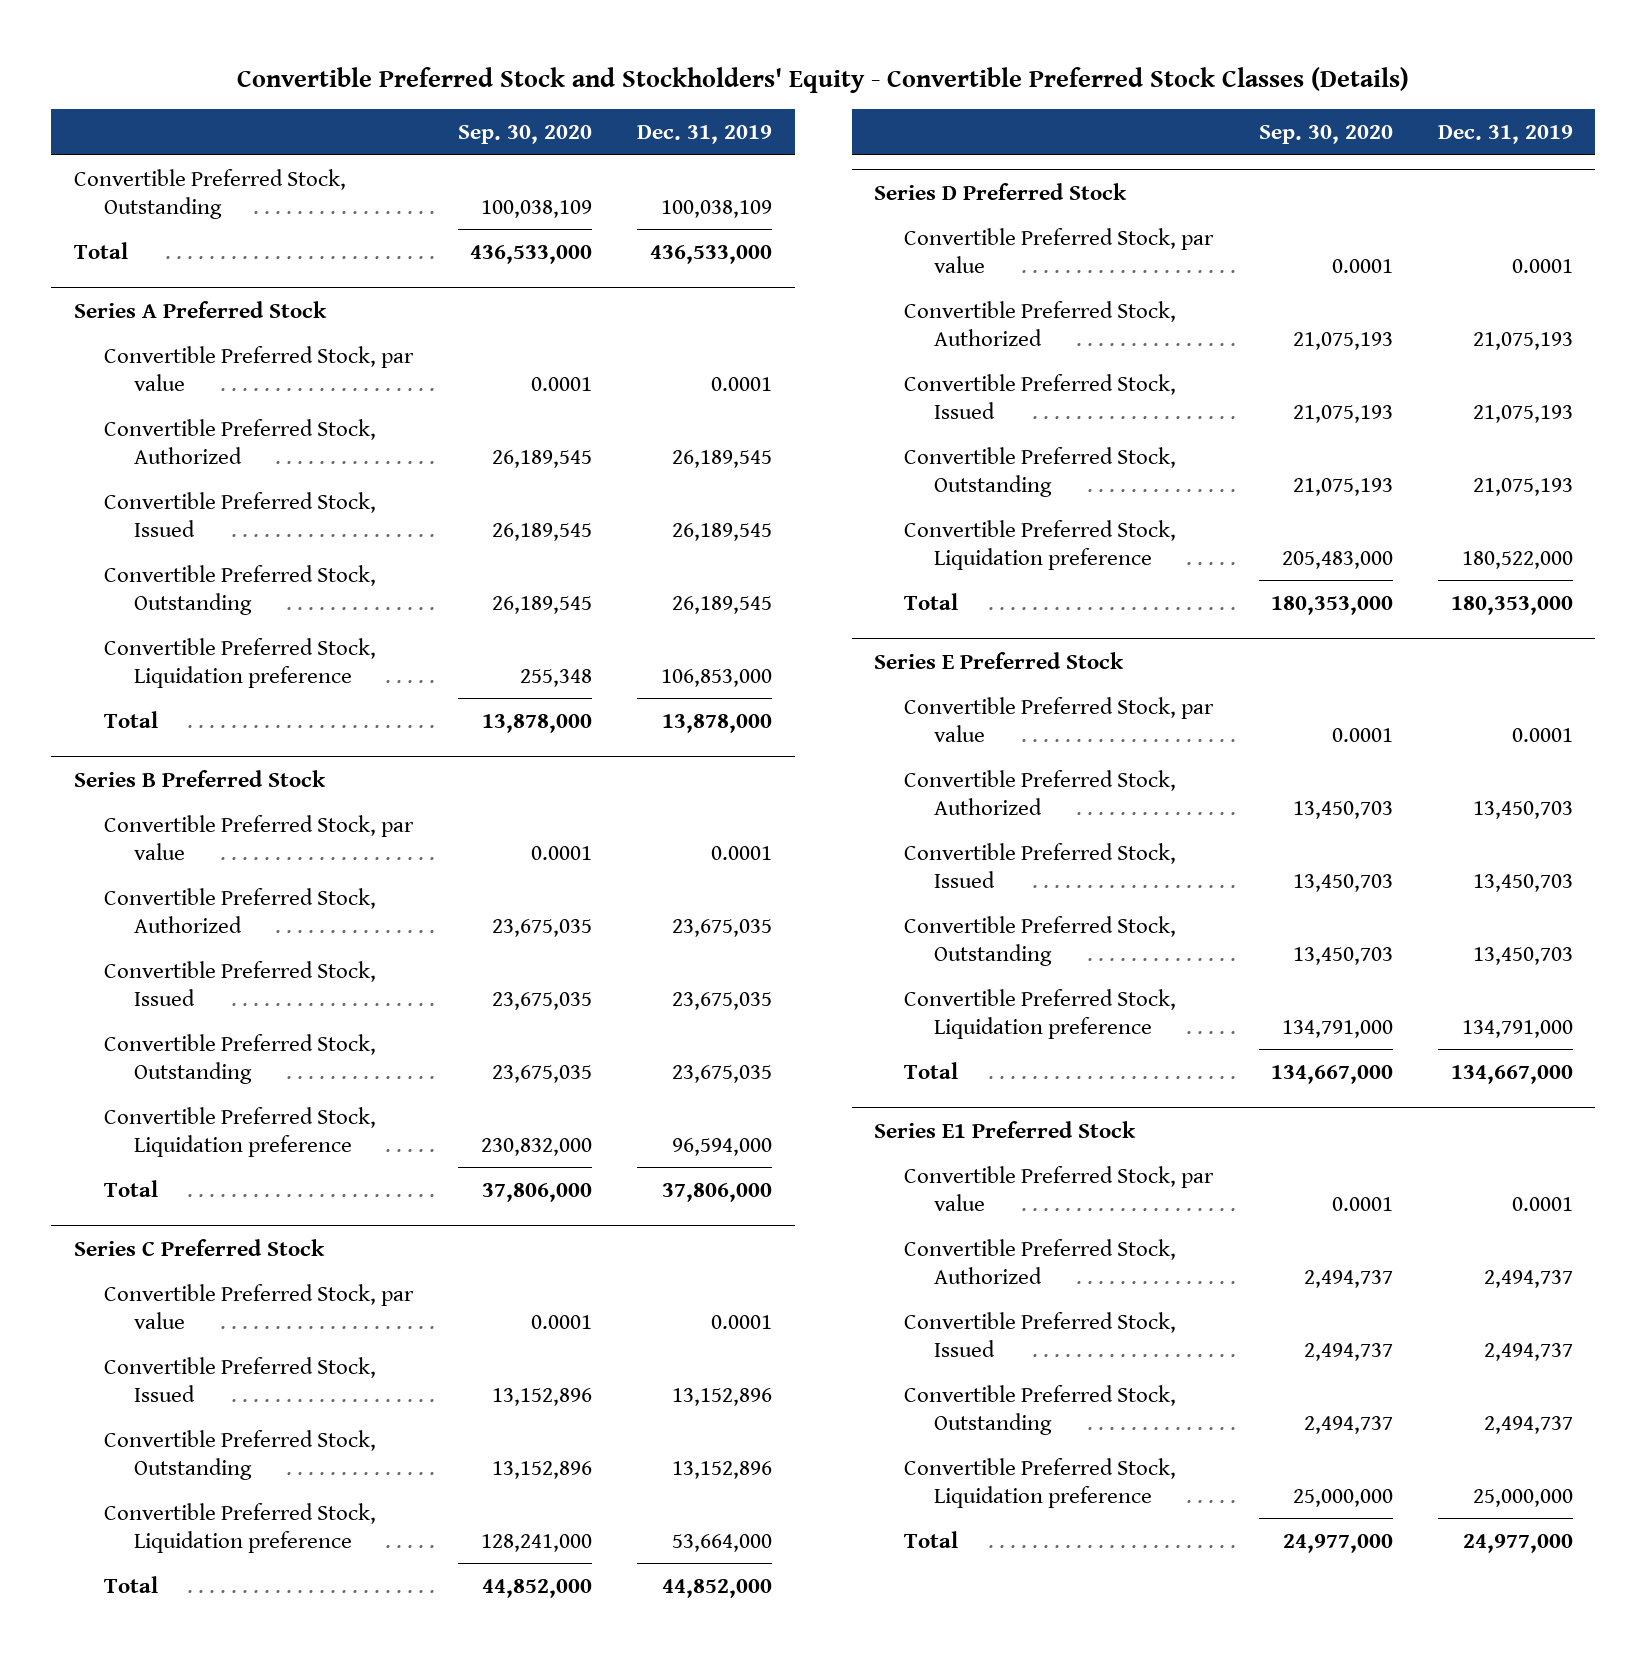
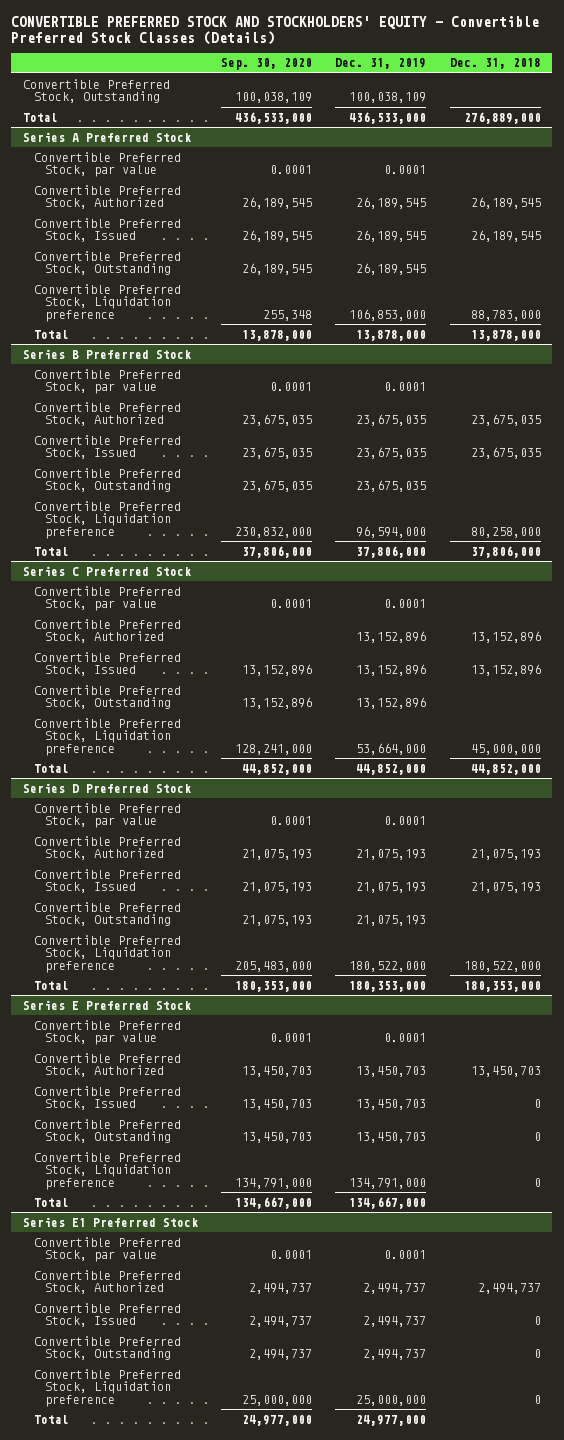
[237,66,1410,93] Convertible Preferred Stock and Stockholders' Equity - Convertible Preferred Stock Classes (Details) -> [11,16,540,45] CONVERTIBLE PREFERRED STOCK AND STOCKHOLDERS' EQUITY - Convertible Preferred Stock Classes (Details)
none -> [449,58,541,70] Dec. 31, 2018
none -> [34,618,182,644] Convertible Preferred Stock, Authorized

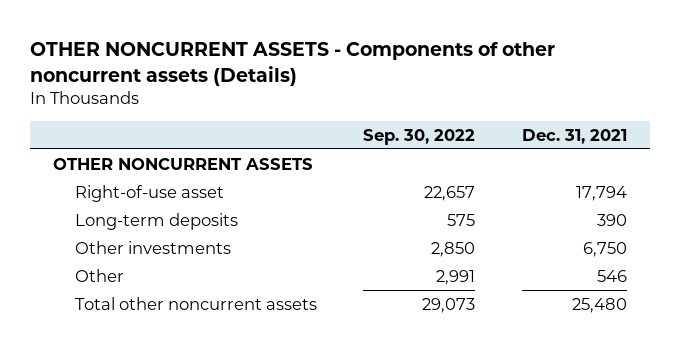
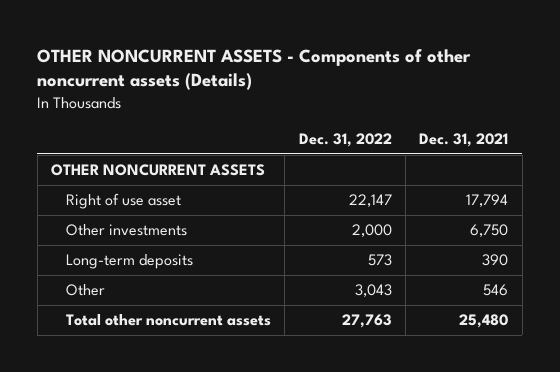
[363,128,476,145] Sep. 30, 2022 -> none
none -> [298,132,392,147] Dec. 31, 2022
[75,184,225,202] Right-of-use asset -> [65,193,181,210] Right of use asset
[75,212,239,230] Long-term deposits -> [65,254,193,270] Long-term deposits

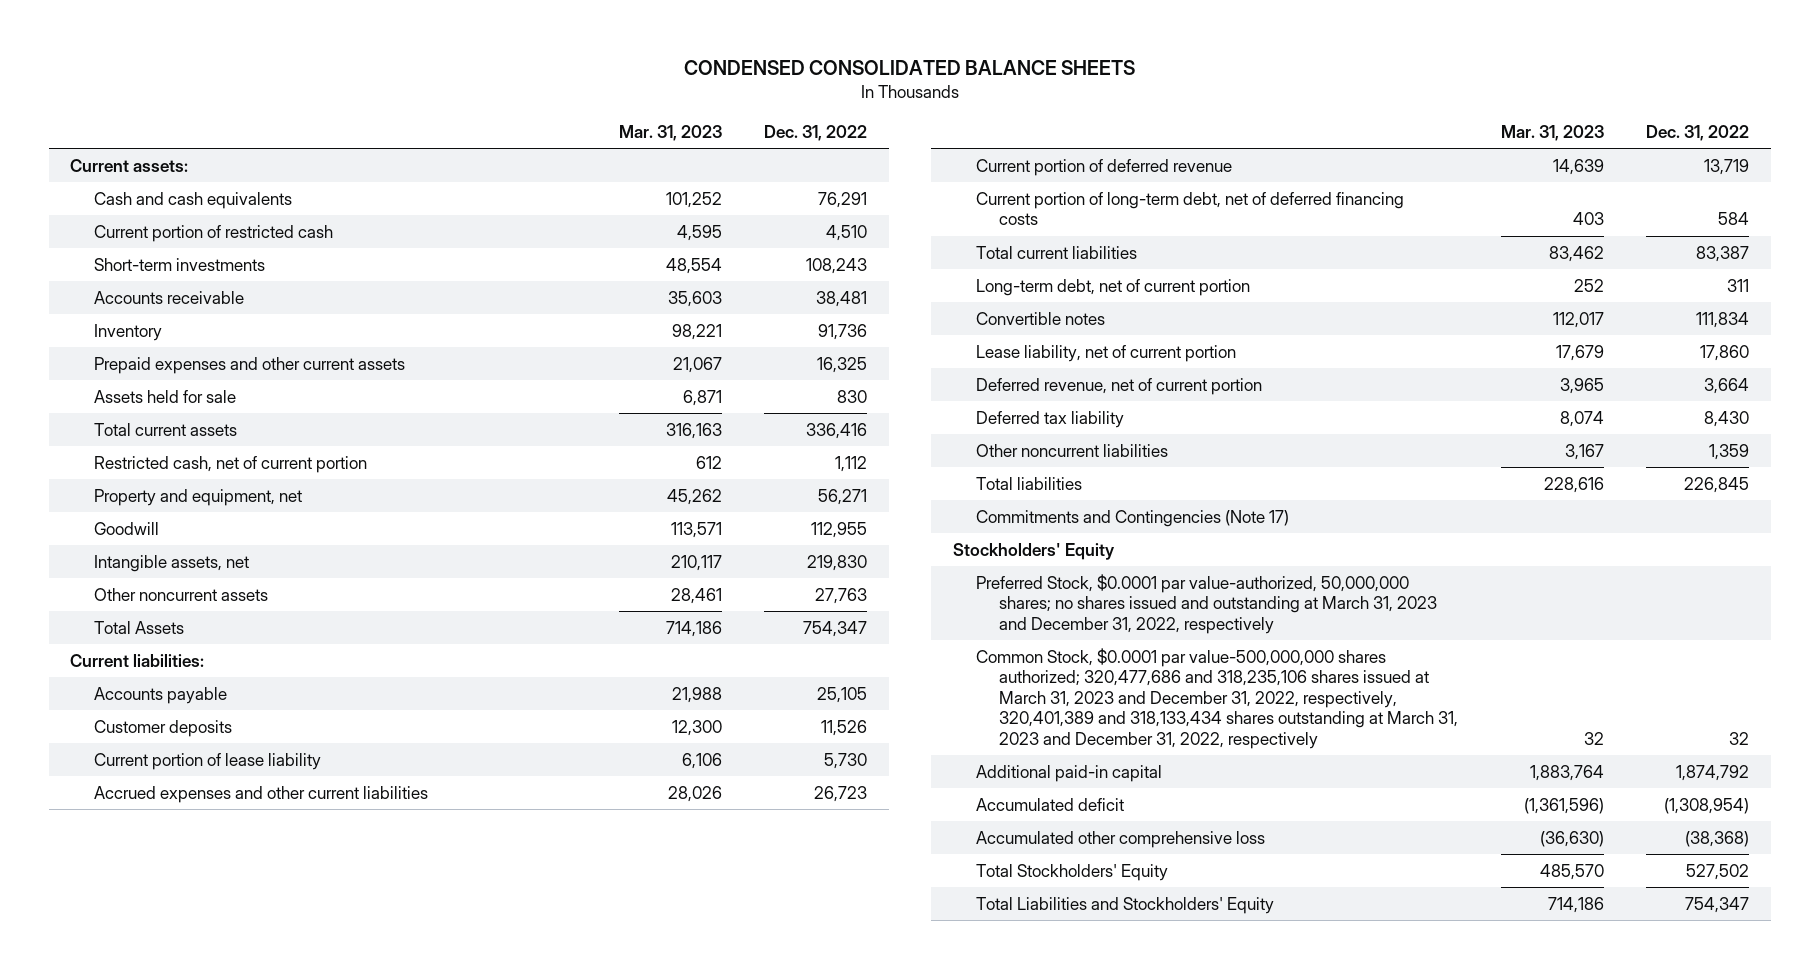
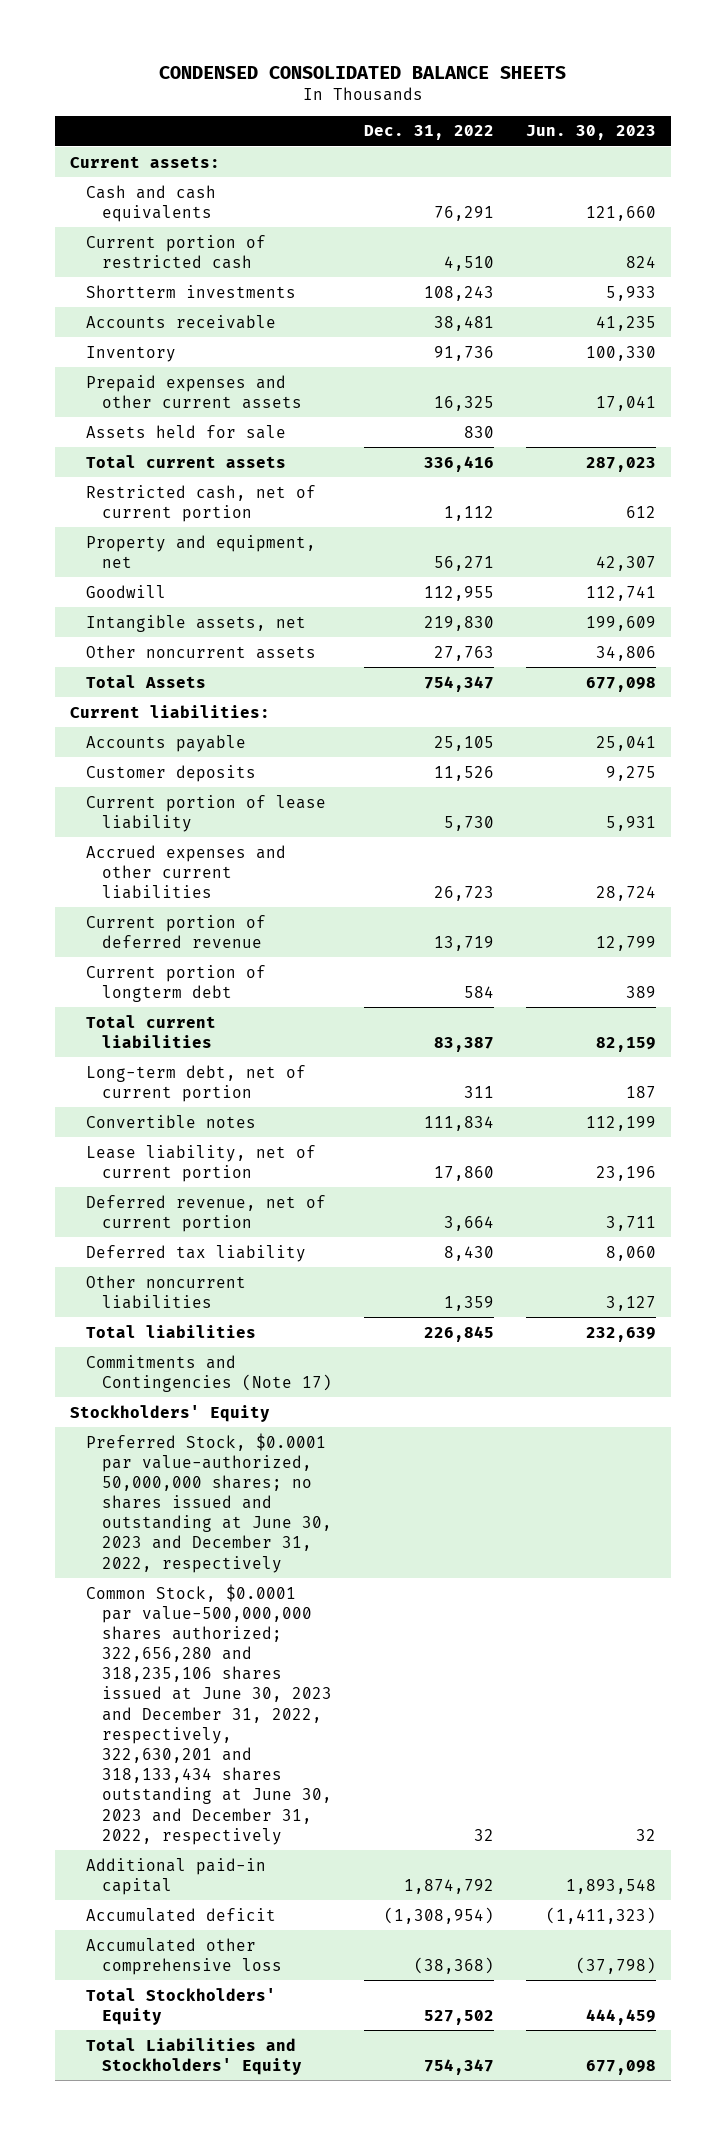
[618,124,722,141] Mar. 31, 2023 -> none
none -> [525,125,656,141] Jun. 30, 2023
[93,257,265,271] Short-term investments -> [86,284,297,298] Shortterm investments
[975,191,1404,226] Current portion of long-term debt, net of deferred financing costs -> [86,964,267,1002] Current portion of longterm debt
[975,573,1437,634] Preferred Stock, $0.0001 par value-authorized, 50,000,000 shares; no shares issued and outstanding at March 31, 2023 and December 31, 2022, respectively -> [86,1432,333,1573] Preferred Stock, $0.0001 par value-authorized, 50,000,000 shares; no shares issued and outstanding at June 30, 2023 and December 31, 2022, respectively
[975,647,1458,749] Common Stock, $0.0001 par value-500,000,000 shares authorized; 320,477,686 and 318,235,106 shares issued at March 31, 2023 and December 31, 2022, respectively, 320,401,389 and 318,133,434 shares outstanding at March 31, 2023 and December 31, 2022, respectively -> [86,1583,333,1845] Common Stock, $0.0001 par value-500,000,000 shares authorized; 322,656,280 and 318,235,106 shares issued at June 30, 2023 and December 31, 2022, respectively, 322,630,201 and 318,133,434 shares outstanding at June 30, 2023 and December 31, 2022, respectively

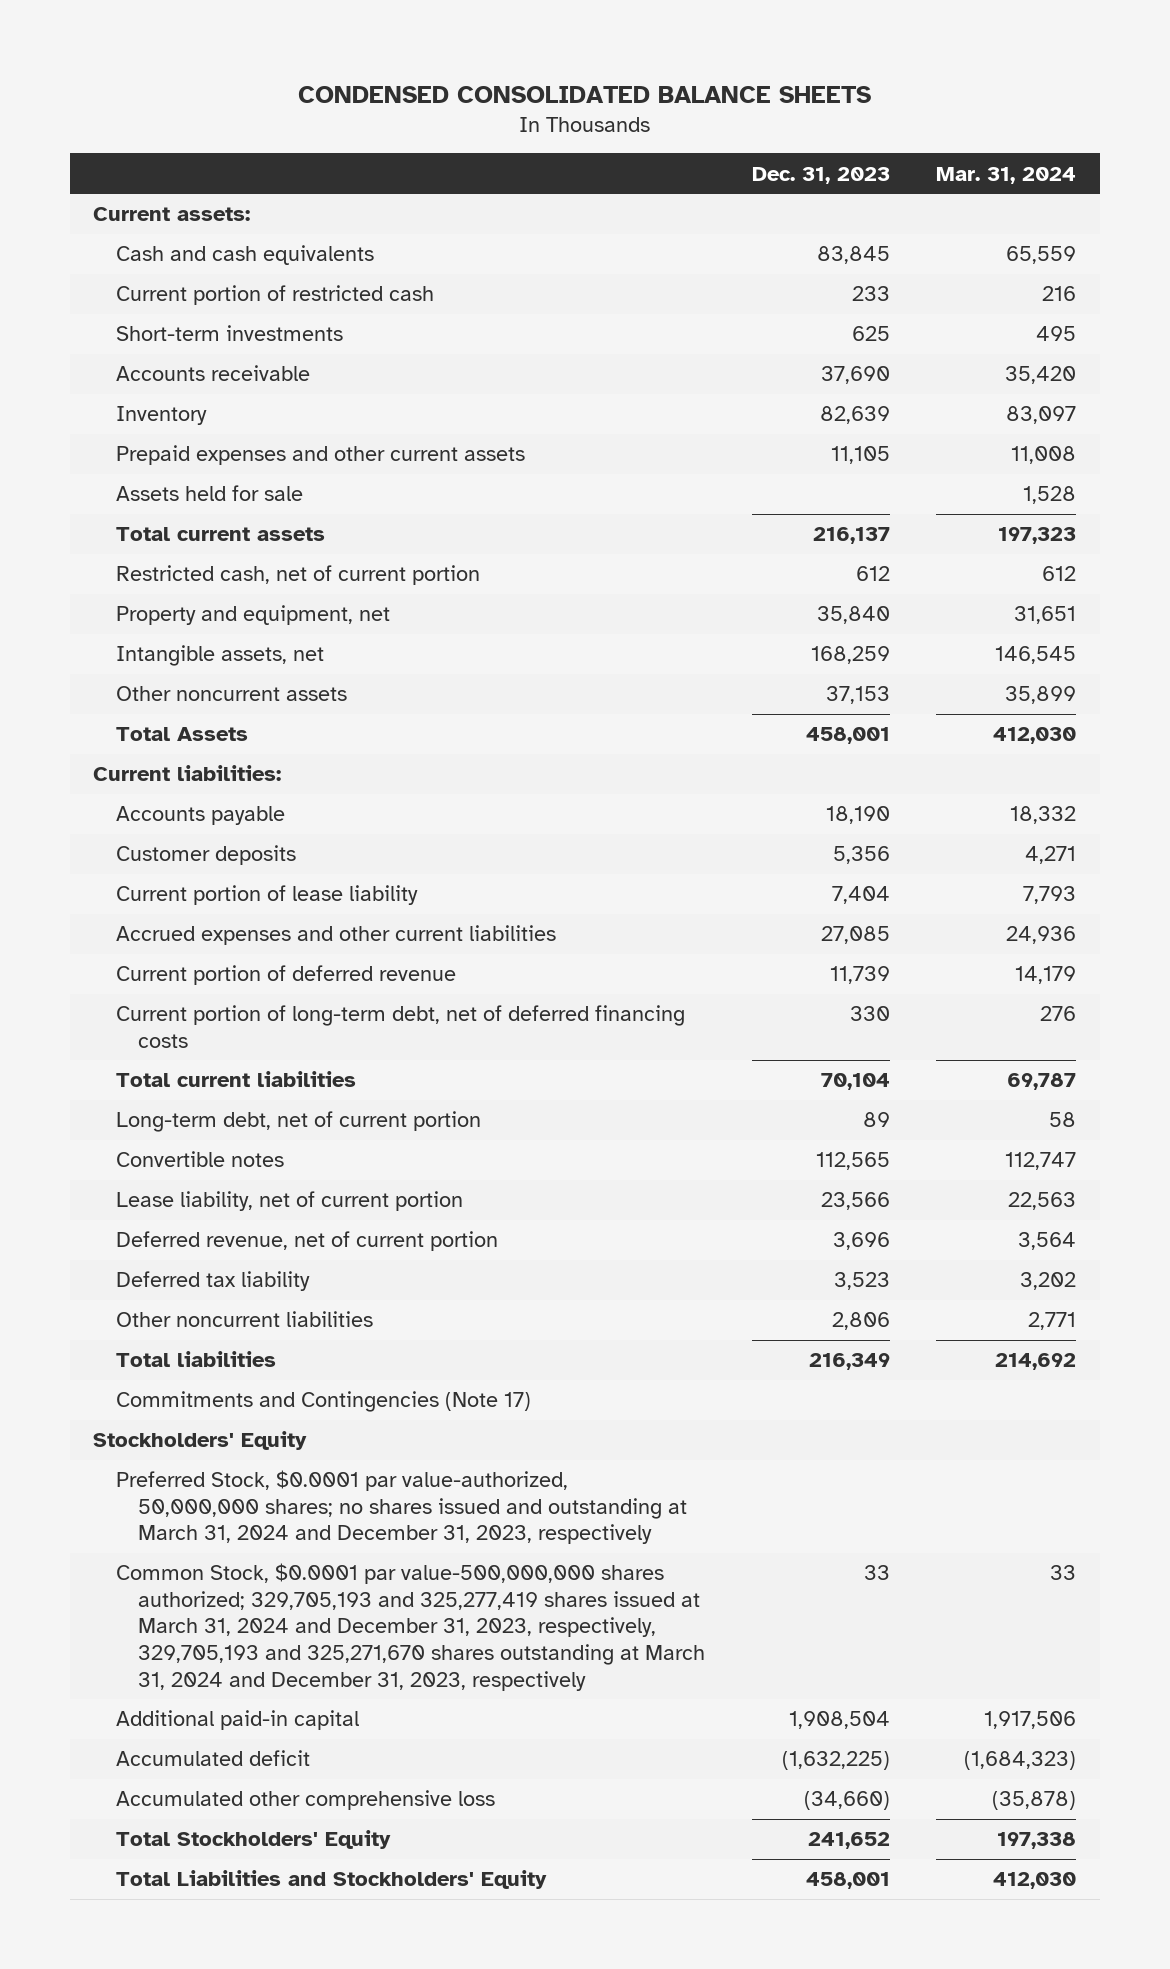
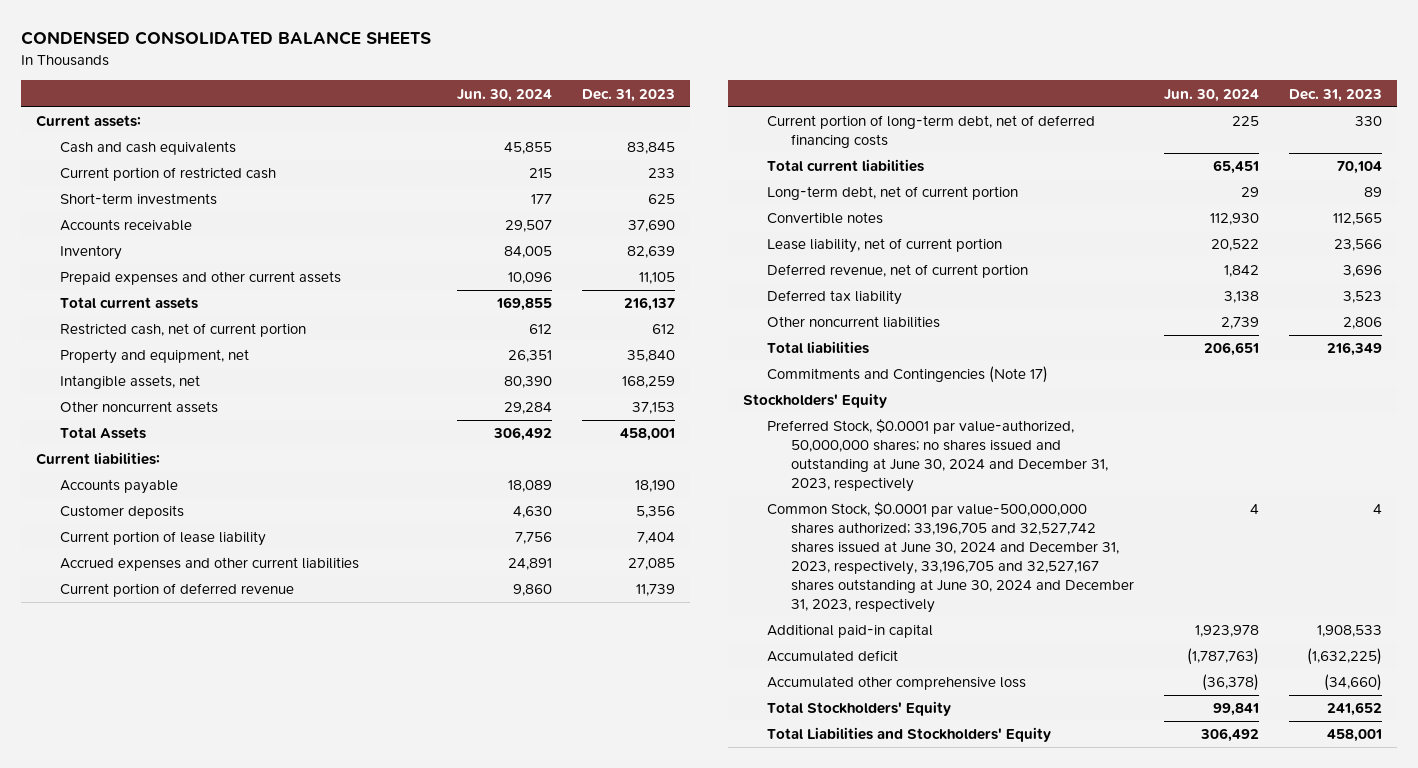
[936,166,1077,184] Mar. 31, 2024 -> none
none -> [457,88,553,102] Jun. 30, 2024
[115,485,303,502] Assets held for sale -> none
[115,1470,688,1545] Preferred Stock, $0.0001 par value-authorized, 50,000,000 shares; no shares issued and outstanding at March 31, 2024 and December 31, 2023, respectively -> [767,419,1109,493] Preferred Stock, $0.0001 par value-authorized, 50,000,000 shares; no shares issued and outstanding at June 30, 2024 and December 31, 2023, respectively
[115,1563,706,1691] Common Stock, $0.0001 par value-500,000,000 shares authorized; 329,705,193 and 325,277,419 shares issued at March 31, 2024 and December 31, 2023, respectively, 329,705,193 and 325,271,670 shares outstanding at March 31, 2024 and December 31, 2023, respectively -> [767,502,1135,614] Common Stock, $0.0001 par value-500,000,000 shares authorized; 33,196,705 and 32,527,742 shares issued at June 30, 2024 and December 31, 2023, respectively, 33,196,705 and 32,527,167 shares outstanding at June 30, 2024 and December 31, 2023, respectively
[863,1565,890,1581] 33 -> [1372,504,1382,515] 4
[788,1711,890,1730] 1,908,504 -> [1316,625,1382,638] 1,908,533

